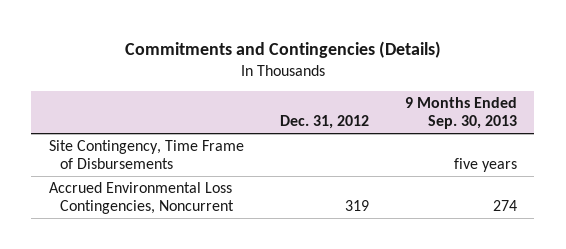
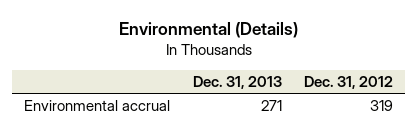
[124,41,441,59] Commitments and Contingencies (Details) -> [118,22,298,39] Environmental (Details)
[404,96,517,130] 9 Months Ended Sep. 30, 2013 -> none
none -> [192,76,282,90] Dec. 31, 2013
[49,139,245,170] Site Contingency, Time Frame of Disbursements -> none
[49,181,235,215] Accrued Environmental Loss Contingencies, Noncurrent -> [23,99,170,111] Environmental accrual

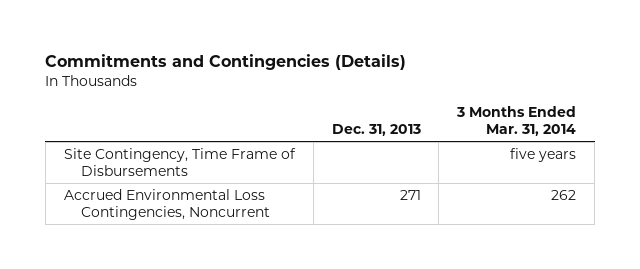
[118,22,298,39] Environmental (Details) -> [45,53,407,70] Commitments and Contingencies (Details)
[304,76,394,90] Dec. 31, 2012 -> none
none -> [456,105,577,136] 3 Months Ended Mar. 31, 2014
none -> [63,148,296,177] Site Contingency, Time Frame of Disbursements
[23,99,170,111] Environmental accrual -> [63,189,270,221] Accrued Environmental Loss Contingencies, Noncurrent

